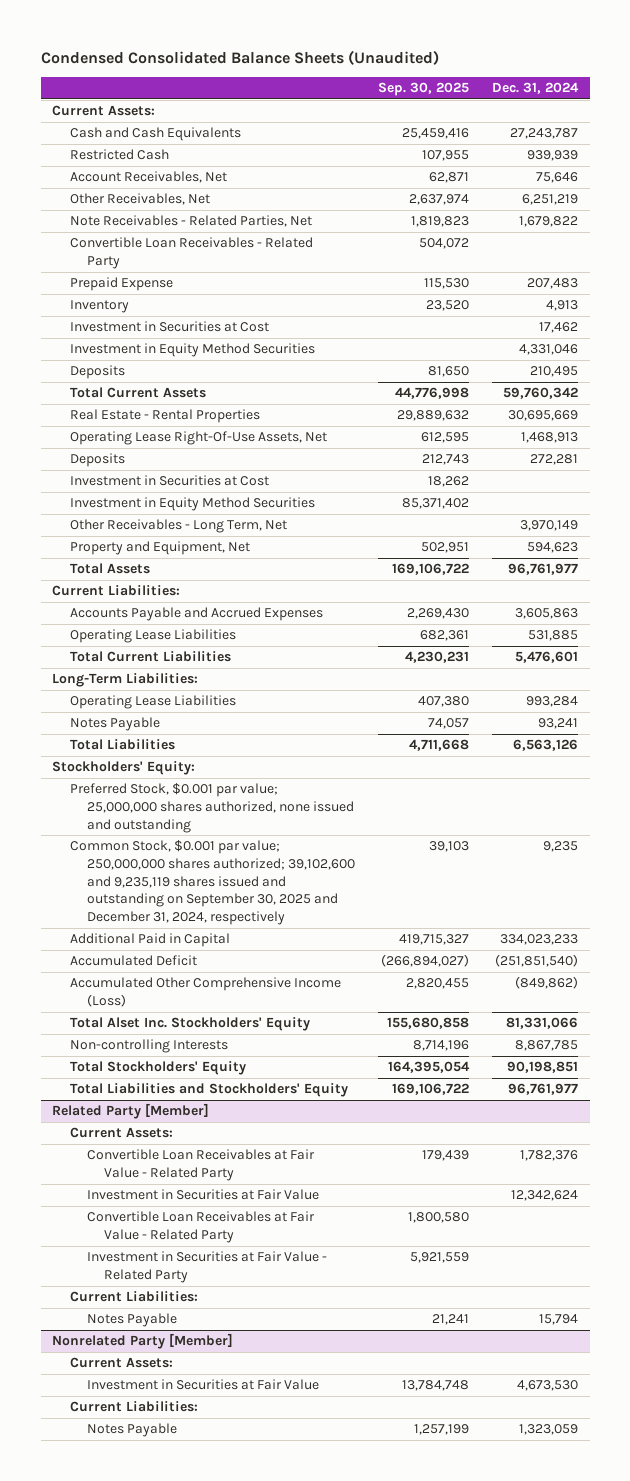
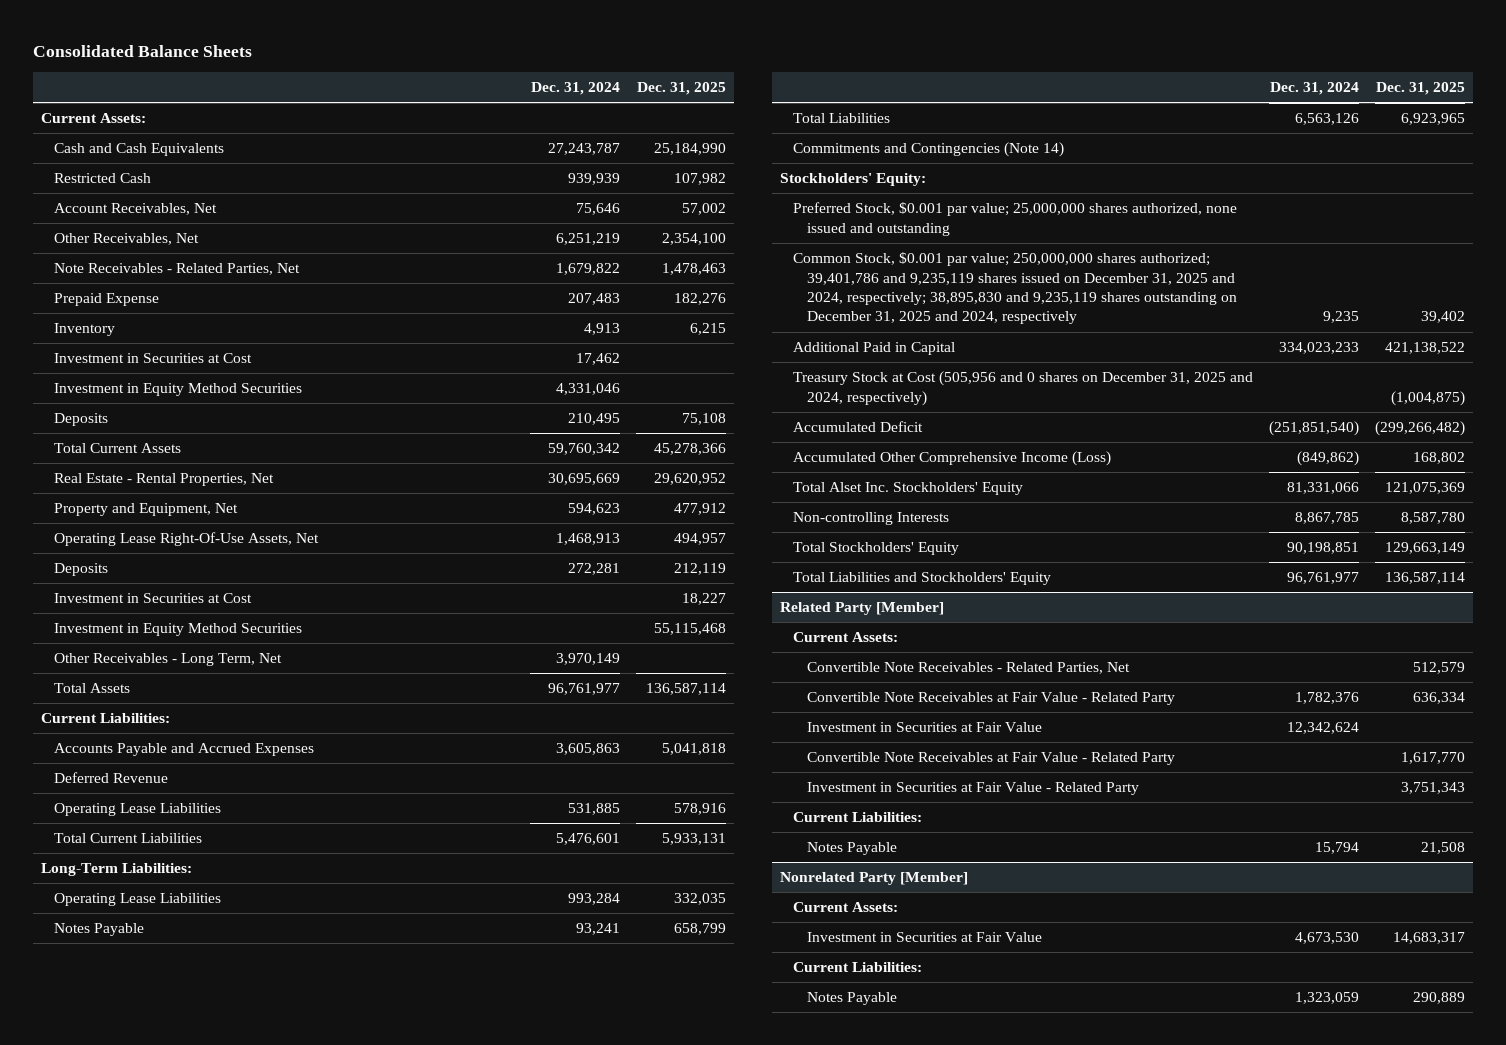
[40,49,439,65] Condensed Consolidated Balance Sheets (Unaudited) -> [33,44,253,57] Consolidated Balance Sheets
[378,81,470,96] Sep. 30, 2025 -> none
none -> [637,82,727,96] Dec. 31, 2025
[69,237,313,270] Convertible Loan Receivables - Related Party -> none
[69,409,260,424] Real Estate - Rental Properties -> [54,473,275,487] Real Estate - Rental Properties, Net
[69,541,250,556] Property and Equipment, Net -> [54,503,239,517] Property and Equipment, Net
none -> [54,772,169,784] Deferred Revenue
none -> [793,142,1065,158] Commitments and Contingencies (Note 14)
[69,840,356,925] Common Stock, $0.001 par value; 250,000,000 shares authorized; 39,102,600 and 9,235,119 shares issued and outstanding on September 30, 2025 and December 31, 2024, respectively -> [793,252,1237,325] Common Stock, $0.001 par value; 250,000,000 shares authorized; 39,401,786 and 9,235,119 shares issued on December 31, 2025 and 2024, respectively; 38,895,830 and 9,235,119 shares outstanding on December 31, 2025 and 2024, respectively
none -> [793,371,1254,406] Treasury Stock at Cost (505,956 and 0 shares on December 31, 2025 and 2024, respectively)
none -> [806,662,1130,675] Convertible Note Receivables - Related Parties, Net
[87,1149,316,1182] Convertible Loan Receivables at Fair Value - Related Party -> [806,692,1175,706] Convertible Note Receivables at Fair Value - Related Party
[87,1211,316,1244] Convertible Loan Receivables at Fair Value - Related Party -> [806,752,1175,766] Convertible Note Receivables at Fair Value - Related Party

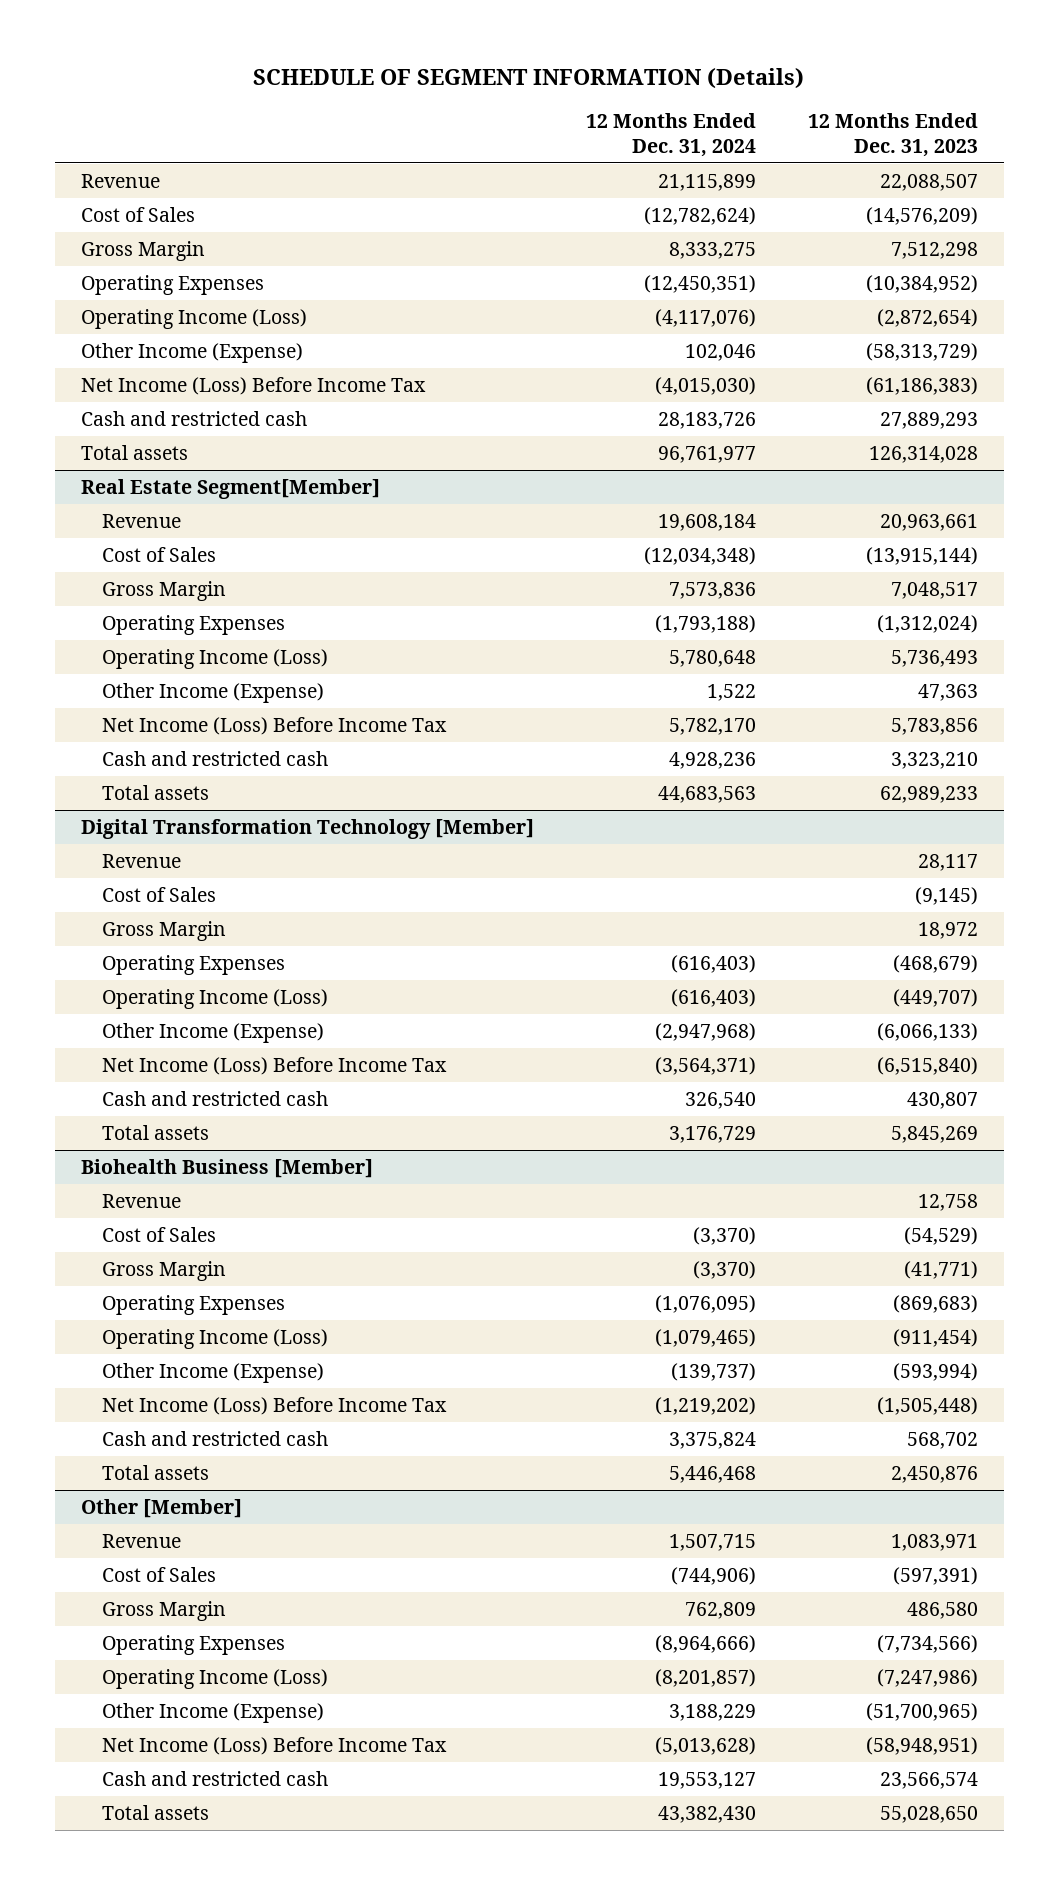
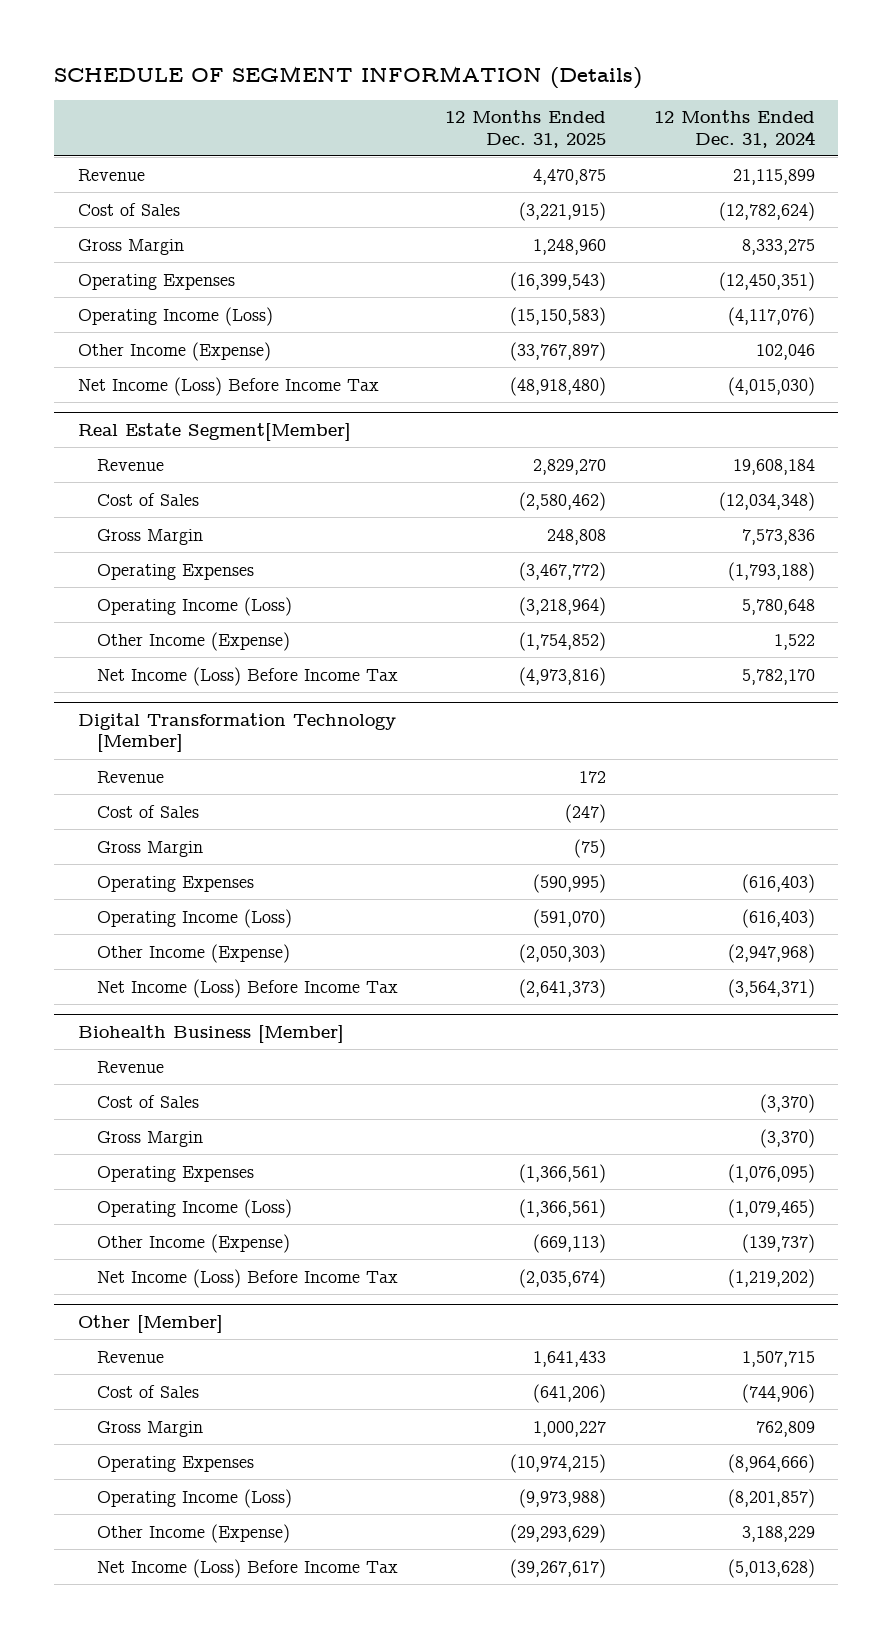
[808,113,979,157] 12 Months Ended Dec. 31, 2023 -> none
none -> [445,110,607,148] 12 Months Ended Dec. 31, 2025
[80,411,307,427] Cash and restricted cash -> none
[80,445,188,461] Total assets -> none
[102,751,329,767] Cash and restricted cash -> none
[102,785,210,801] Total assets -> none
[102,1091,329,1107] Cash and restricted cash -> none
[102,1125,210,1141] Total assets -> none
[102,1431,329,1447] Cash and restricted cash -> none
[102,1465,210,1481] Total assets -> none
[102,1771,329,1787] Cash and restricted cash -> none
[102,1805,210,1821] Total assets -> none

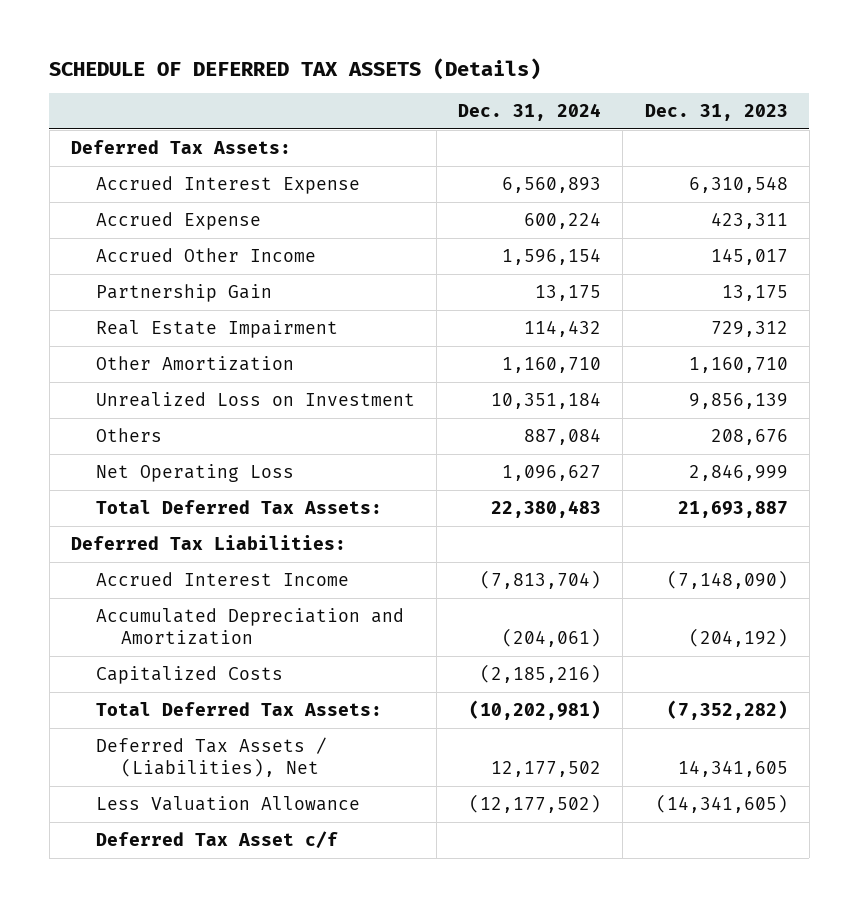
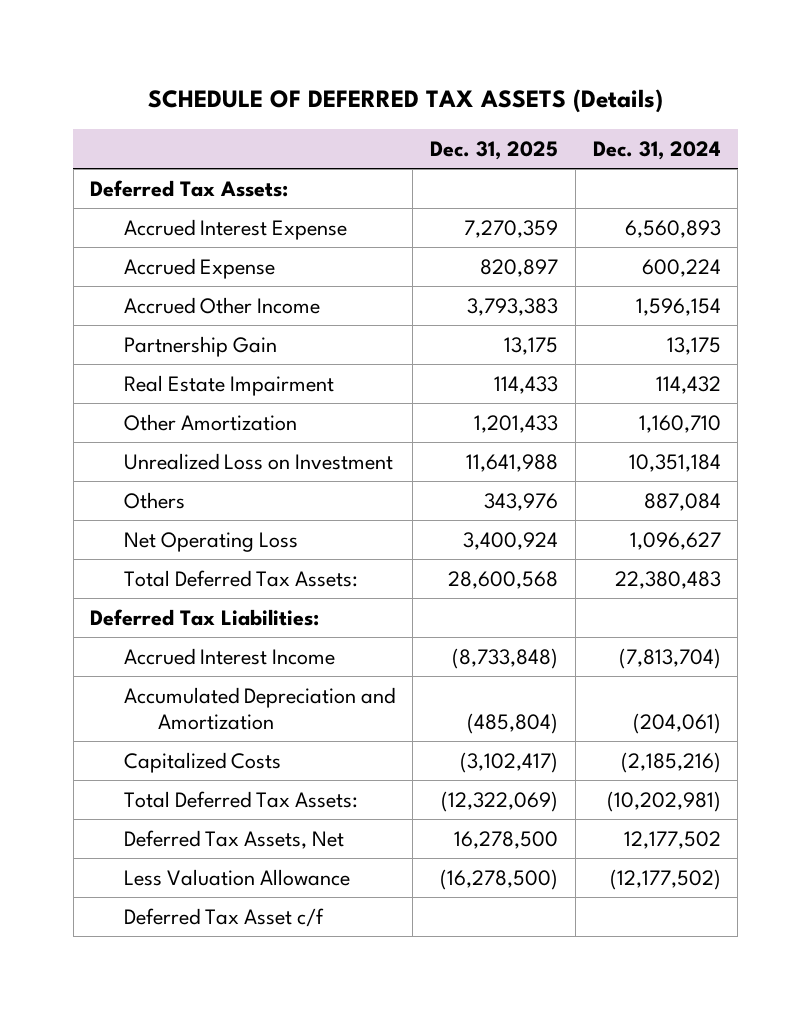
[644,104,788,122] Dec. 31, 2023 -> none
none -> [429,140,558,160] Dec. 31, 2025
[96,736,328,777] Deferred Tax Assets / (Liabilities), Net -> [124,829,345,849] Deferred Tax Assets, Net

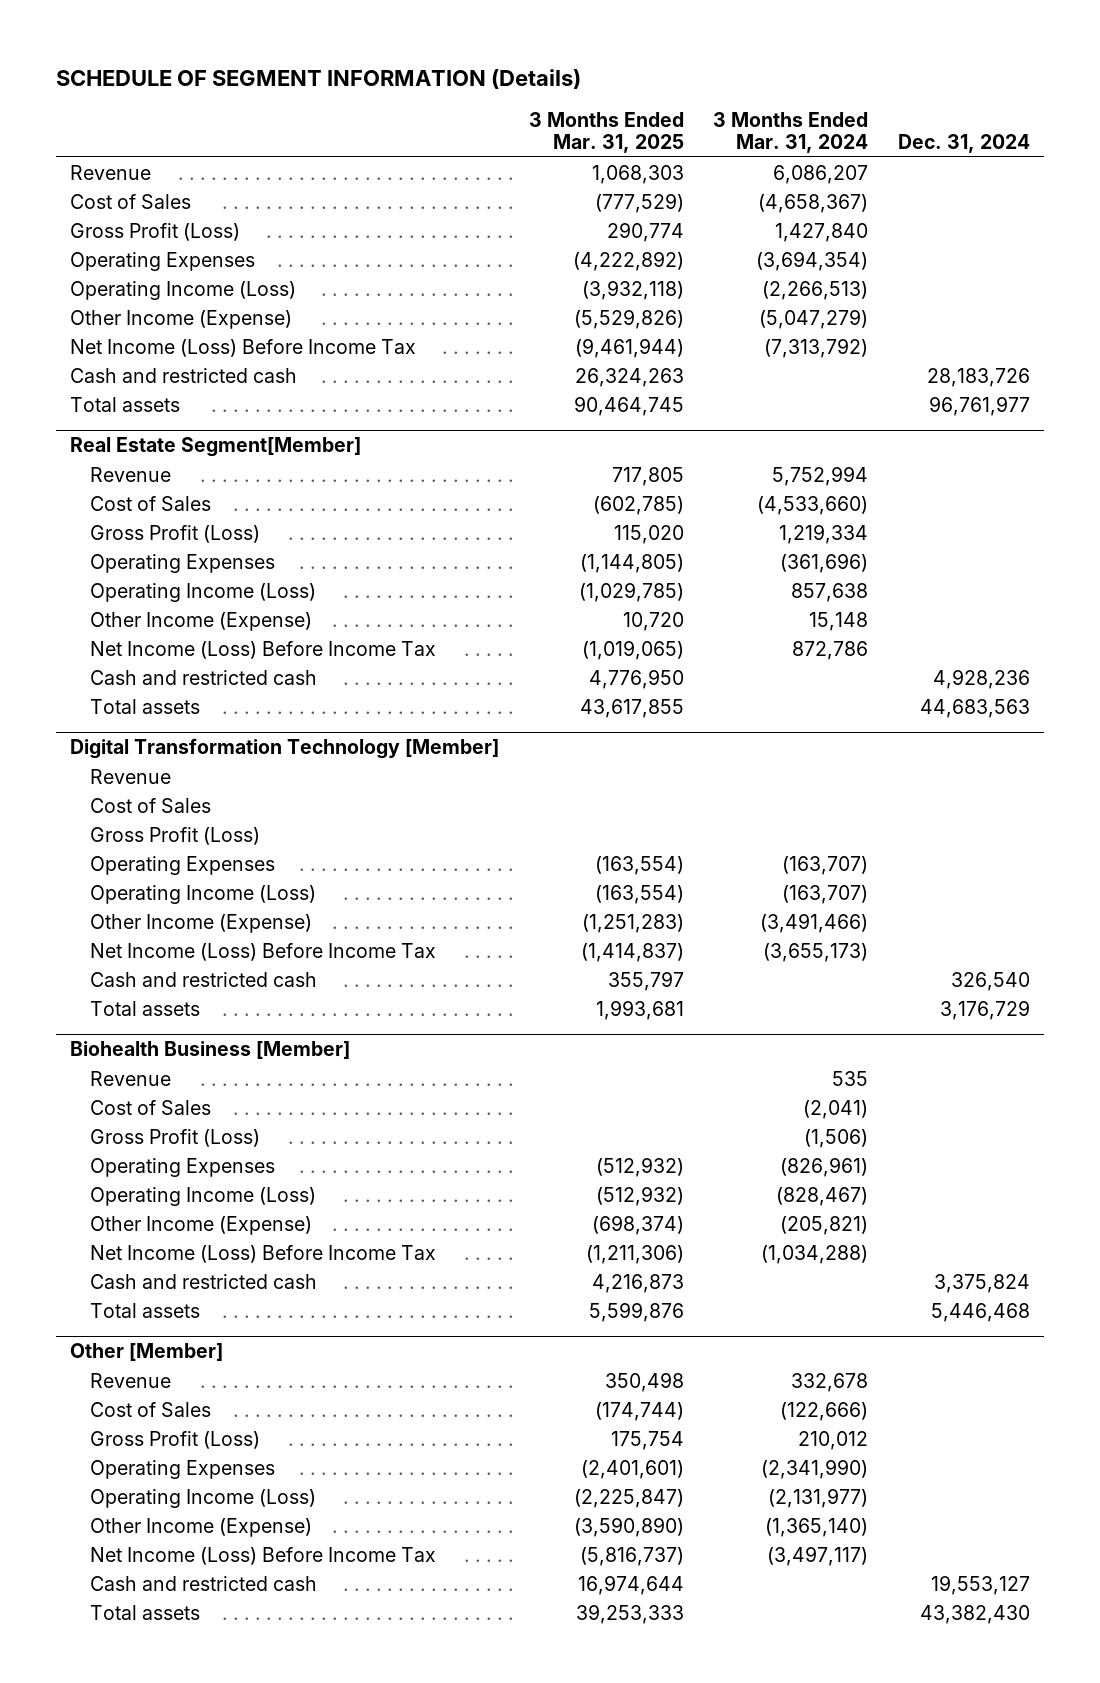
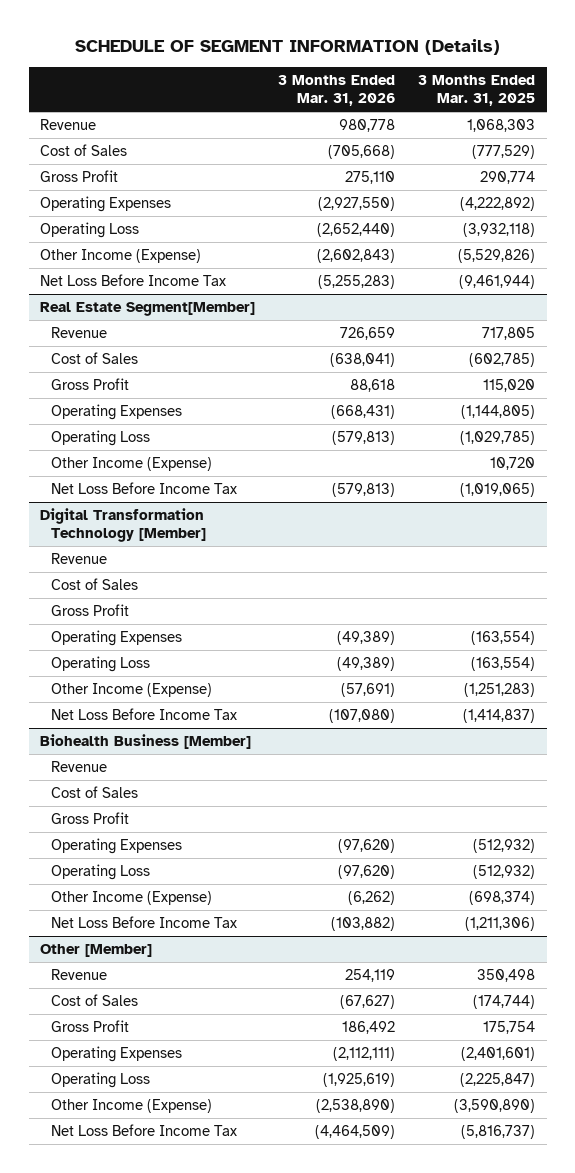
[713,111,869,154] 3 Months Ended Mar. 31, 2024 -> none
[897,134,1030,154] Dec. 31, 2024 -> none
none -> [278,75,396,107] 3 Months Ended Mar. 31, 2026
[70,222,241,241] Gross Profit (Loss) -> [40,170,119,183] Gross Profit
[70,280,297,300] Operating Income (Loss) -> [40,222,140,239] Operating Loss
[70,367,298,383] Cash and restricted cash -> none
[70,396,181,412] Total assets -> none
[70,338,417,357] Net Income (Loss) Before Income Tax -> [40,274,227,287] Net Loss Before Income Tax
[89,524,260,543] Gross Profit (Loss) -> [51,378,130,391] Gross Profit
[89,582,316,602] Operating Income (Loss) -> [51,430,151,447] Operating Loss
[89,669,317,685] Cash and restricted cash -> none
[89,698,200,714] Total assets -> none
[89,640,436,659] Net Income (Loss) Before Income Tax -> [51,482,238,495] Net Loss Before Income Tax
[89,826,260,845] Gross Profit (Loss) -> [51,604,130,617] Gross Profit
[89,884,316,904] Operating Income (Loss) -> [51,656,151,673] Operating Loss
[89,971,317,987] Cash and restricted cash -> none
[89,1000,200,1016] Total assets -> none
[89,942,436,961] Net Income (Loss) Before Income Tax -> [51,708,238,721] Net Loss Before Income Tax
[89,1128,260,1147] Gross Profit (Loss) -> [51,812,130,825] Gross Profit
[89,1186,316,1206] Operating Income (Loss) -> [51,864,151,881] Operating Loss
[89,1273,317,1289] Cash and restricted cash -> none
[89,1302,200,1318] Total assets -> none
[89,1244,436,1263] Net Income (Loss) Before Income Tax -> [51,916,238,929] Net Loss Before Income Tax
[89,1430,260,1449] Gross Profit (Loss) -> [51,1020,130,1033] Gross Profit
[89,1488,316,1508] Operating Income (Loss) -> [51,1072,151,1089] Operating Loss
[89,1575,317,1591] Cash and restricted cash -> none
[89,1604,200,1620] Total assets -> none
[89,1546,436,1565] Net Income (Loss) Before Income Tax -> [51,1124,238,1137] Net Loss Before Income Tax

